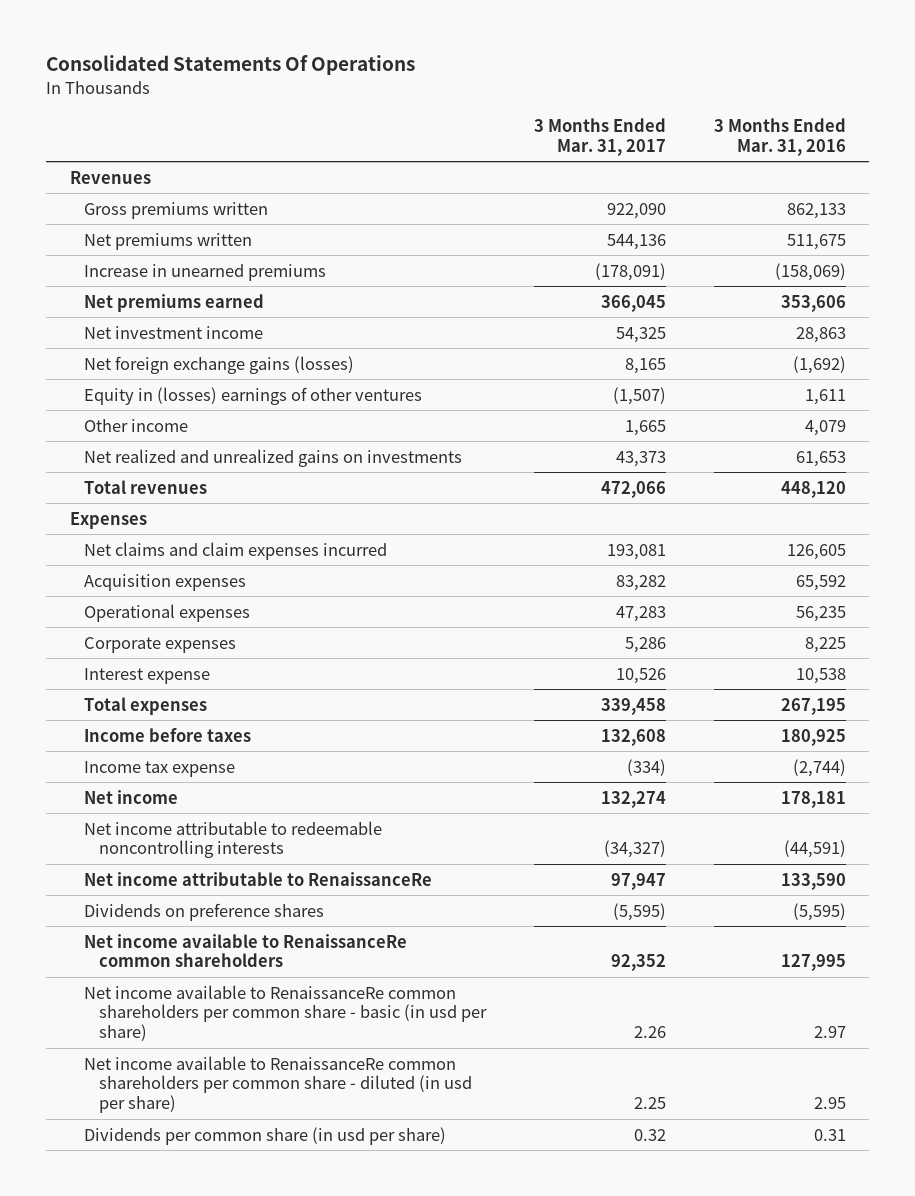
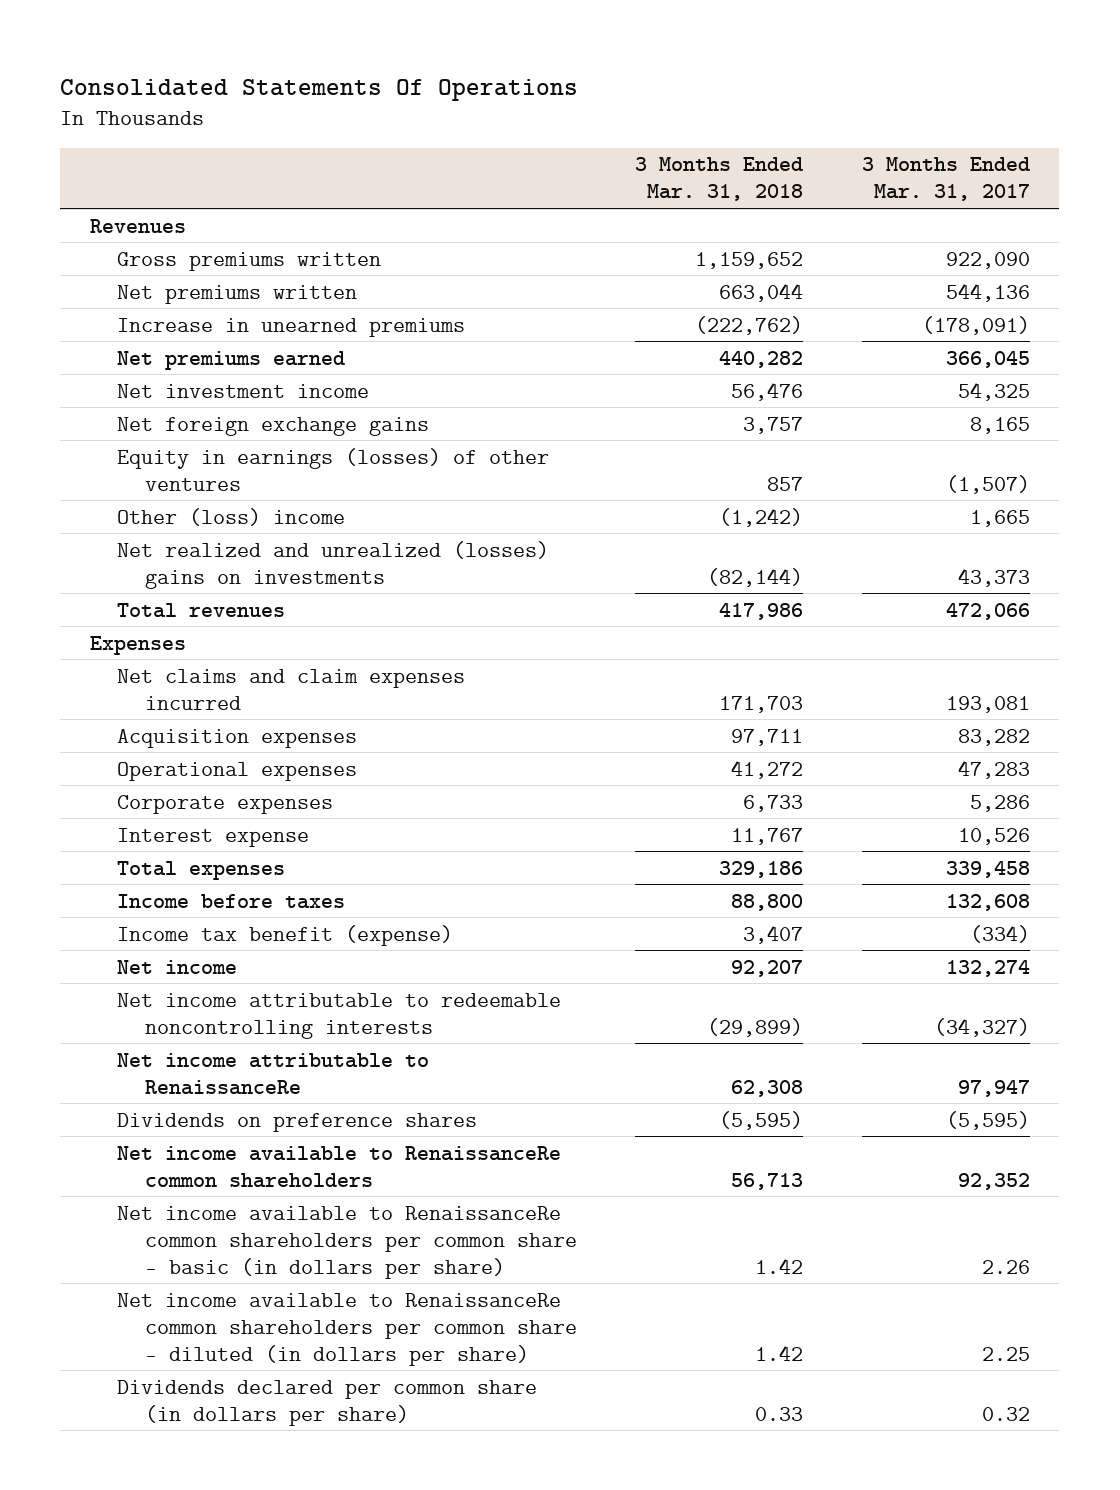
[713,117,846,156] 3 Months Ended Mar. 31, 2016 -> none
none -> [635,157,804,202] 3 Months Ended Mar. 31, 2018
[84,355,355,374] Net foreign exchange gains (losses) -> [117,416,430,436] Net foreign exchange gains
[84,386,423,405] Equity in (losses) earnings of other ventures -> [117,447,550,491] Equity in earnings (losses) of other ventures
[84,418,189,432] Other income -> [117,507,346,526] Other (loss) income
[84,448,463,467] Net realized and unrealized gains on investments -> [117,540,550,589] Net realized and unrealized (losses) gains on investments
[84,760,236,777] Income tax expense -> [117,924,454,946] Income tax benefit (expense)
[84,984,488,1042] Net income available to RenaissanceRe common shareholders per common share - basic (in usd per share) -> [117,1205,577,1279] Net income available to RenaissanceRe common shareholders per common share - basic (in dollars per share)
[84,1055,473,1114] Net income available to RenaissanceRe common shareholders per common share - diluted (in usd per share) -> [117,1292,577,1366] Net income available to RenaissanceRe common shareholders per common share - diluted (in dollars per share)
[84,1126,447,1145] Dividends per common share (in usd per share) -> [117,1379,538,1426] Dividends declared per common share (in dollars per share)

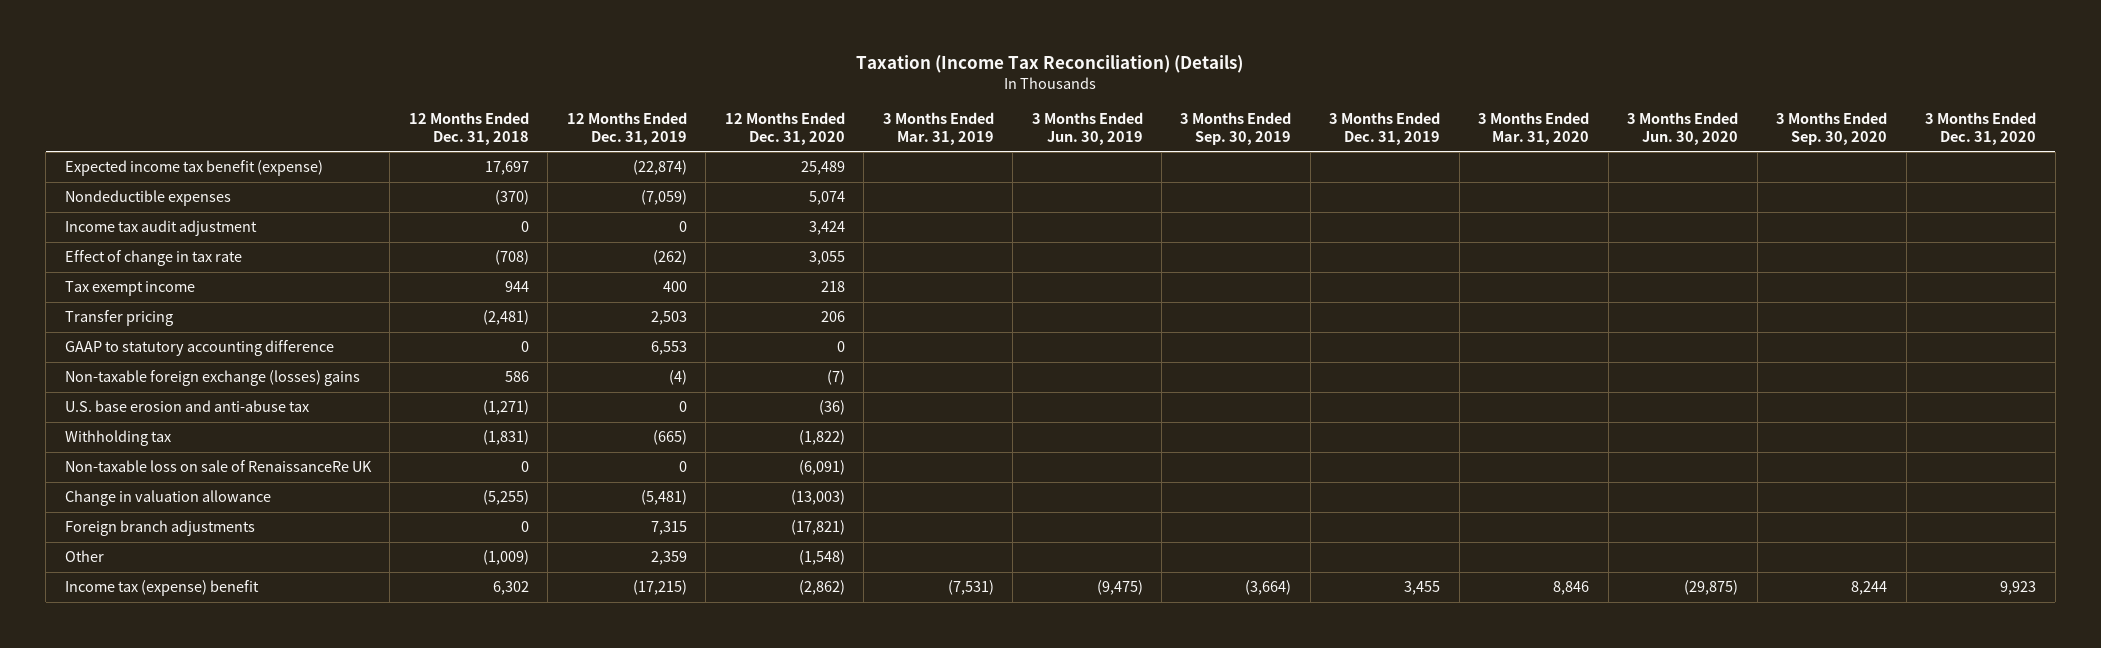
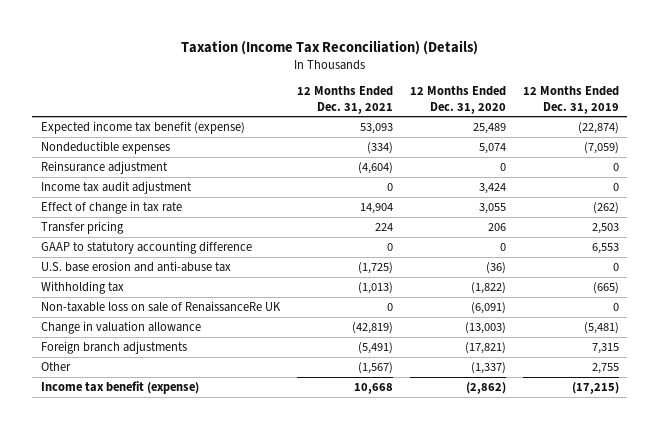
[408,111,529,145] 12 Months Ended Dec. 31, 2018 -> none
[882,111,994,145] 3 Months Ended Mar. 31, 2019 -> none
[1031,111,1143,145] 3 Months Ended Jun. 30, 2019 -> none
[1180,111,1292,145] 3 Months Ended Sep. 30, 2019 -> none
[1329,111,1441,145] 3 Months Ended Dec. 31, 2019 -> none
[1478,111,1590,145] 3 Months Ended Mar. 31, 2020 -> none
[1627,111,1739,145] 3 Months Ended Jun. 30, 2020 -> none
[1776,111,1888,145] 3 Months Ended Sep. 30, 2020 -> none
[1925,111,2037,145] 3 Months Ended Dec. 31, 2020 -> none
none -> [296,86,393,114] 12 Months Ended Dec. 31, 2021
none -> [40,160,168,174] Reinsurance adjustment
[64,281,195,297] Tax exempt income -> none
[64,370,360,387] Non-taxable foreign exchange (losses) gains -> none
[650,551,687,566] 2,359 -> [591,362,619,374] 2,755
[798,550,845,566] (1,548) -> [470,361,506,374] (1,337)
[64,580,259,597] Income tax (expense) benefit -> [40,380,199,394] Income tax benefit (expense)

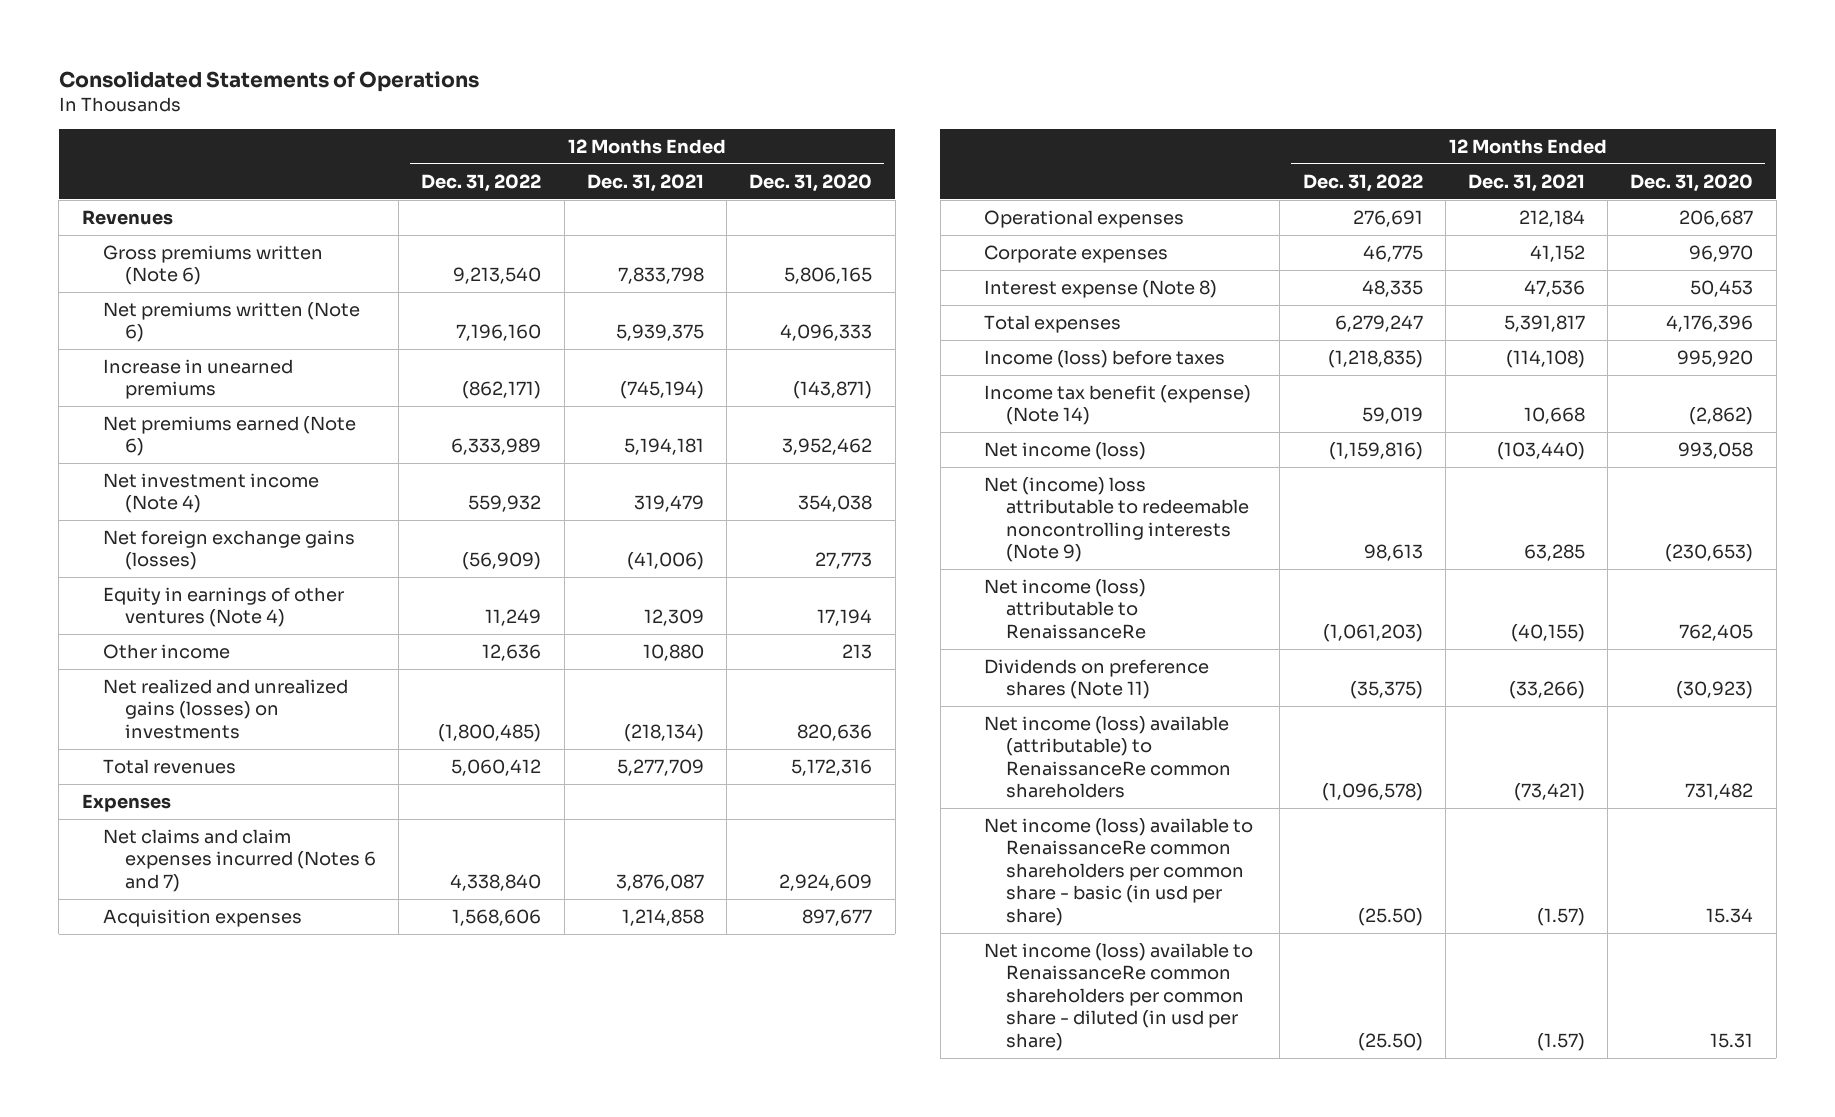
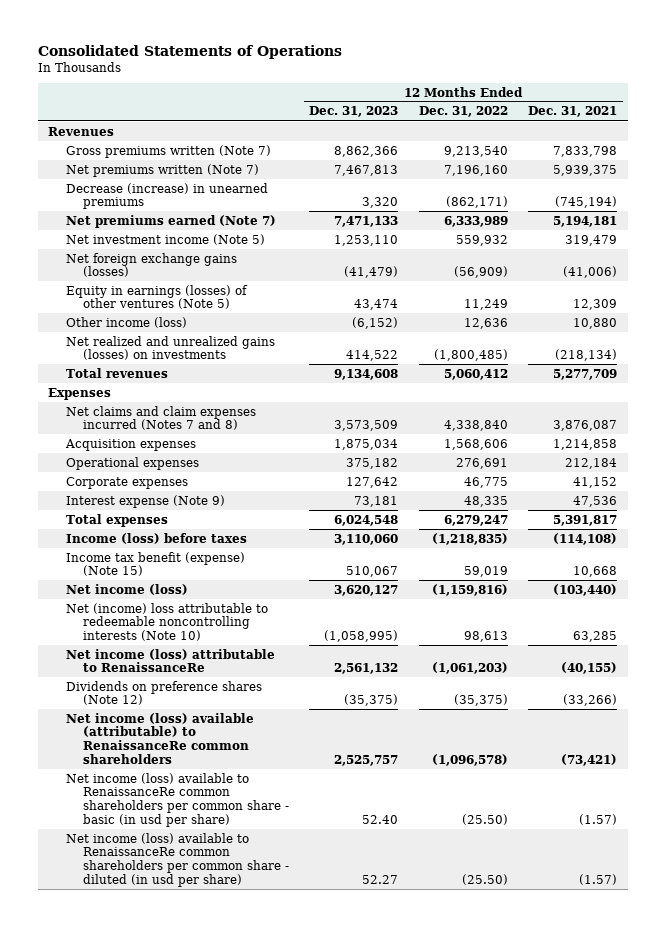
[749,173,873,192] Dec. 31, 2020 -> none
none -> [309,106,399,118] Dec. 31, 2023
[103,244,324,286] Gross premiums written (Note 6) -> [65,144,271,158] Gross premiums written (Note 7)
[103,301,361,343] Net premiums written (Note 6) -> [65,163,259,177] Net premiums written (Note 7)
[103,358,294,400] Increase in unearned premiums -> [65,182,268,210] Decrease (increase) in unearned premiums
[103,415,357,457] Net premiums earned (Note 6) -> [65,214,276,228] Net premiums earned (Note 7)
[103,472,320,514] Net investment income (Note 4) -> [65,233,265,245] Net investment income (Note 5)
[103,586,345,628] Equity in earnings of other ventures (Note 4) -> [65,284,248,310] Equity in earnings (losses) of other ventures (Note 5)
[103,643,231,659] Other income -> [65,316,187,328] Other income (loss)
[103,828,377,892] Net claims and claim expenses incurred (Notes 6 and 7) -> [65,405,256,431] Net claims and claim expenses incurred (Notes 7 and 8)
[984,279,1218,298] Interest expense (Note 8) -> [65,494,225,508] Interest expense (Note 9)
[984,384,1252,426] Income tax benefit (expense) (Note 14) -> [65,551,245,577] Income tax benefit (expense) (Note 15)
[984,476,1250,563] Net (income) loss attributable to redeemable noncontrolling interests (Note 9) -> [65,602,268,642] Net (income) loss attributable to redeemable noncontrolling interests (Note 10)
[984,658,1210,700] Dividends on preference shares (Note 11) -> [65,680,262,706] Dividends on preference shares (Note 12)

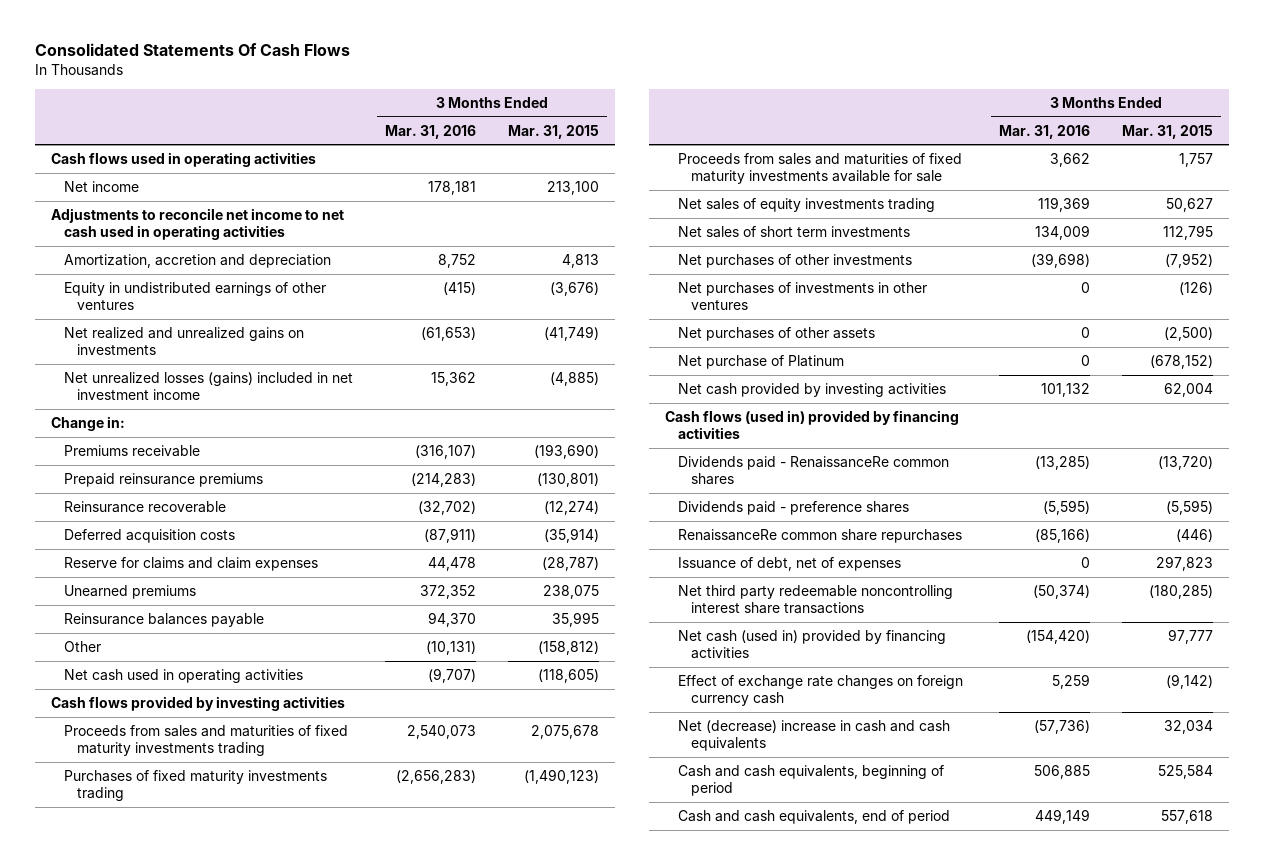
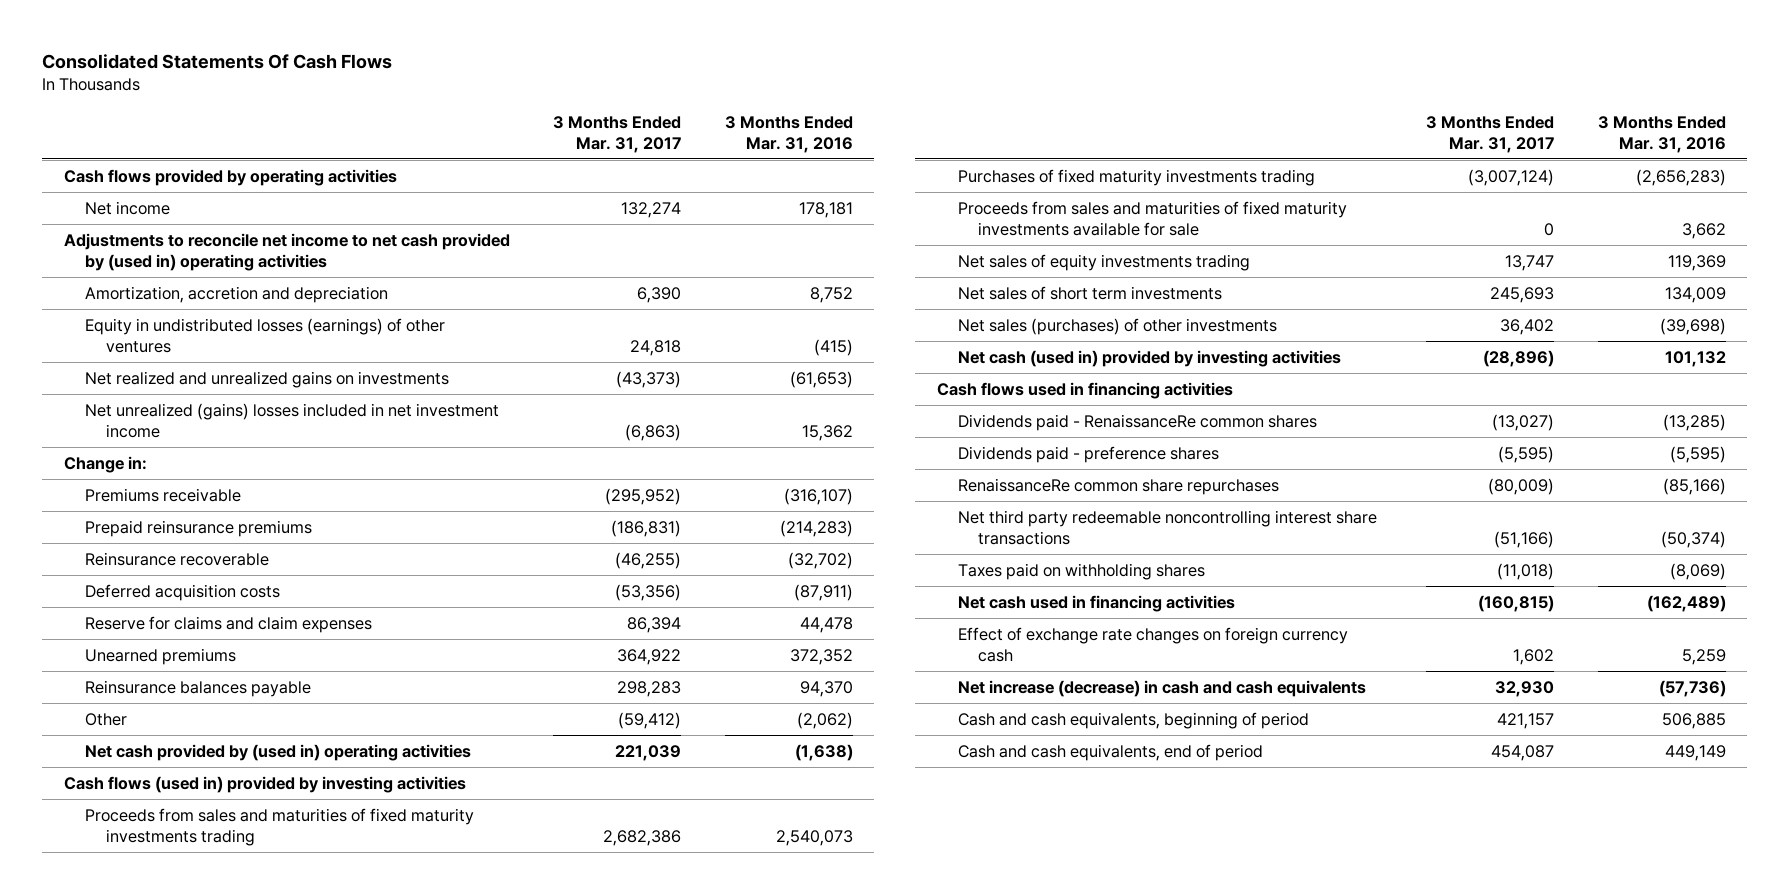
[507,124,599,139] Mar. 31, 2015 -> none
none -> [553,115,682,153] 3 Months Ended Mar. 31, 2017
[50,151,316,167] Cash flows used in operating activities -> [63,168,397,186] Cash flows provided by operating activities
[50,207,344,240] Adjustments to reconcile net income to net cash used in operating activities -> [63,232,510,271] Adjustments to reconcile net income to net cash provided by (used in) operating activities
[63,281,326,310] Equity in undistributed earnings of other ventures -> [84,317,445,353] Equity in undistributed losses (earnings) of other ventures
[63,371,353,400] Net unrealized losses (gains) included in net investment income -> [84,402,499,438] Net unrealized (gains) losses included in net investment income
[425,640,476,655] (10,131) -> [796,711,853,729] (2,062)
[63,668,303,683] Net cash used in operating activities -> [84,743,471,761] Net cash provided by (used in) operating activities
[427,667,476,683] (9,707) -> [794,743,853,761] (1,638)
[50,695,345,711] Cash flows provided by investing activities -> [63,775,466,793] Cash flows (used in) provided by investing activities
[678,281,928,310] Net purchases of investments in other ventures -> none
[678,326,876,341] Net purchases of other assets -> none
[678,354,845,369] Net purchase of Platinum -> none
[678,253,913,268] Net purchases of other investments -> [957,317,1277,335] Net sales (purchases) of other investments
[678,382,947,397] Net cash provided by investing activities -> [957,349,1341,367] Net cash (used in) provided by investing activities
[665,409,960,439] Cash flows (used in) provided by financing activities -> [936,381,1233,399] Cash flows used in financing activities
[678,556,902,571] Issuance of debt, net of expenses -> none
none -> [957,562,1205,580] Taxes paid on withholding shares
[678,629,947,659] Net cash (used in) provided by financing activities -> [957,594,1235,612] Net cash used in financing activities
[1026,629,1091,644] (154,420) -> [1646,594,1726,612] (162,489)
[678,719,951,751] Net (decrease) increase in cash and cash equivalents -> [957,679,1366,697] Net increase (decrease) in cash and cash equivalents

